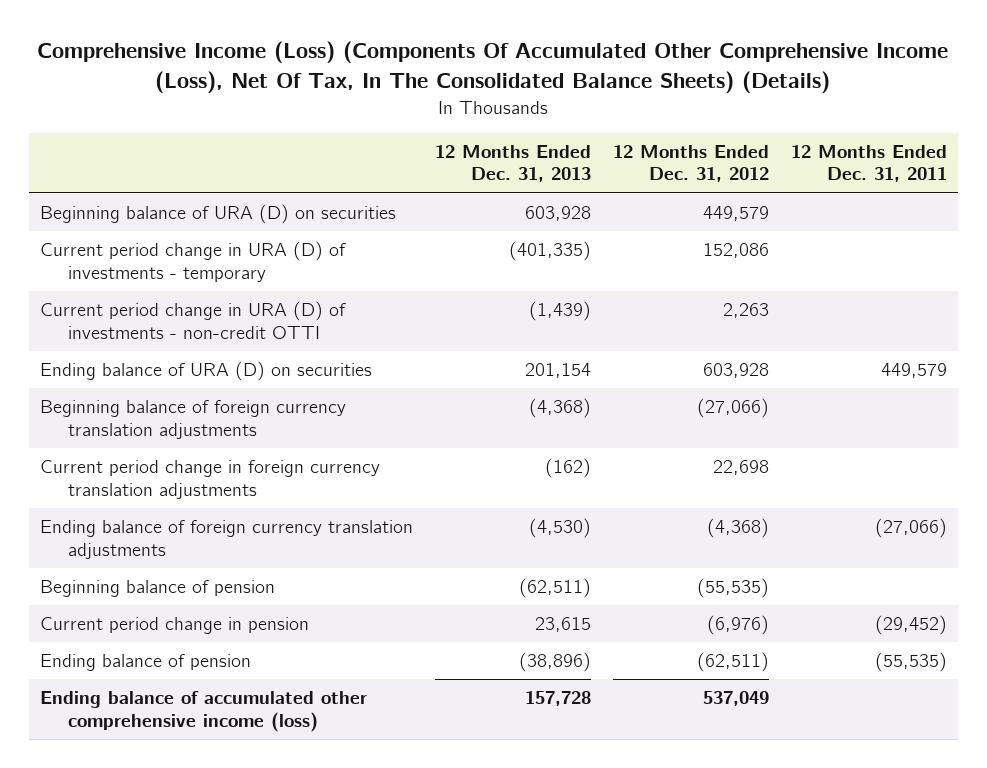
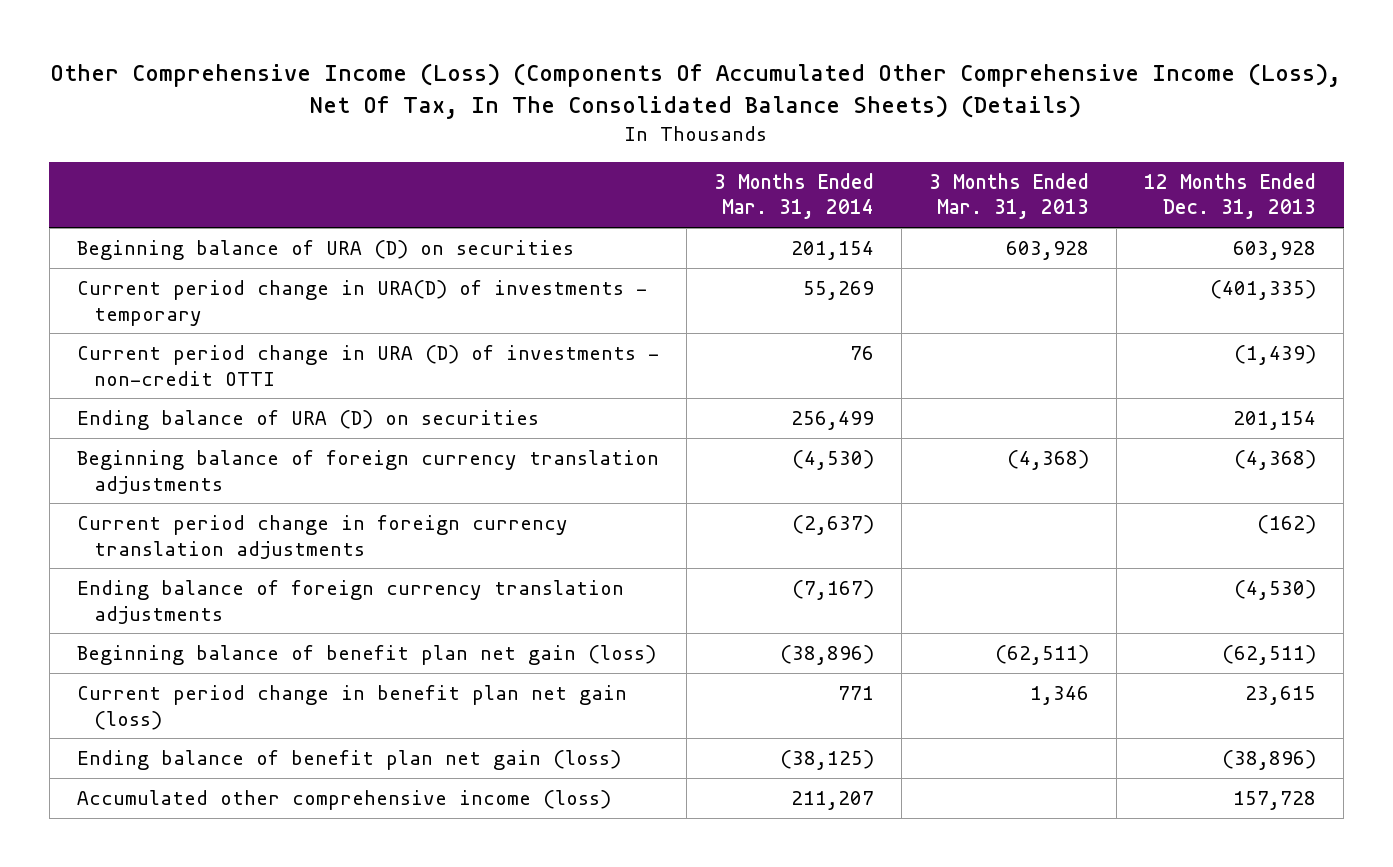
[37,41,949,93] Comprehensive Income (Loss) (Components Of Accumulated Other Comprehensive Income (Loss), Net Of Tax, In The Consolidated Balance Sheets) (Details) -> [50,63,1342,120] Other Comprehensive Income (Loss) (Components Of Accumulated Other Comprehensive Income (Loss), Net Of Tax, In The Consolidated Balance Sheets) (Details)
[612,144,769,183] 12 Months Ended Dec. 31, 2012 -> none
[790,144,947,183] 12 Months Ended Dec. 31, 2011 -> none
none -> [713,172,874,220] 3 Months Ended Mar. 31, 2014
none -> [928,172,1089,220] 3 Months Ended Mar. 31, 2013
[39,241,346,282] Current period change in URA (D) of investments - temporary -> [76,279,647,326] Current period change in URA(D) of investments - temporary
[39,580,275,598] Beginning balance of pension -> [76,644,656,665] Beginning balance of benefit plan net gain (loss)
[39,617,309,635] Current period change in pension -> [76,684,627,730] Current period change in benefit plan net gain (loss)
[39,654,251,672] Ending balance of pension -> [76,749,621,770] Ending balance of benefit plan net gain (loss)
[39,691,367,732] Ending balance of accumulated other comprehensive income (loss) -> [76,789,611,810] Accumulated other comprehensive income (loss)

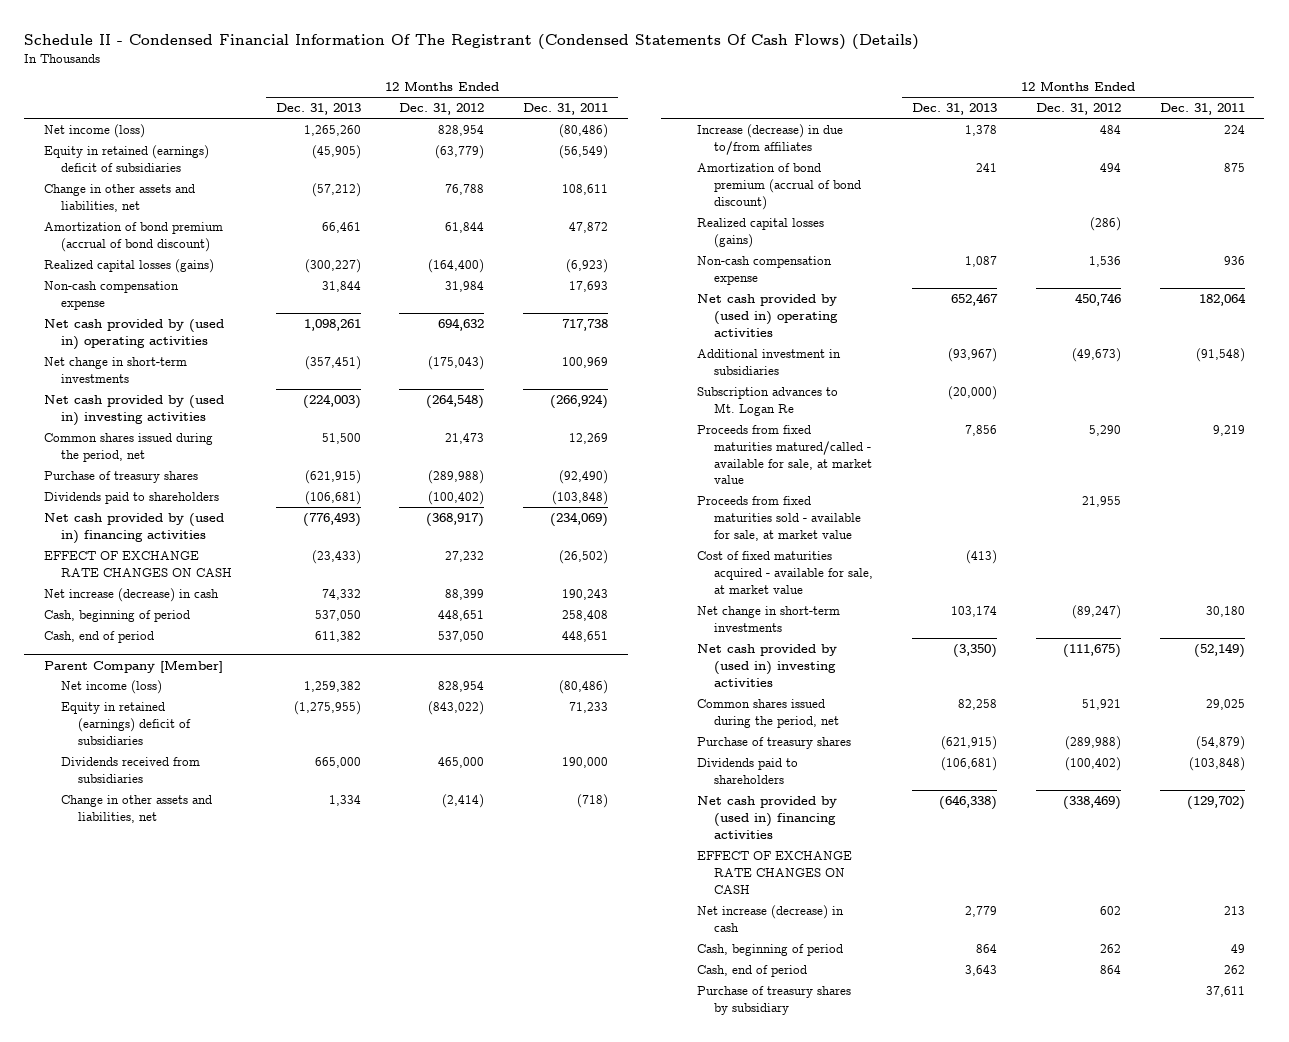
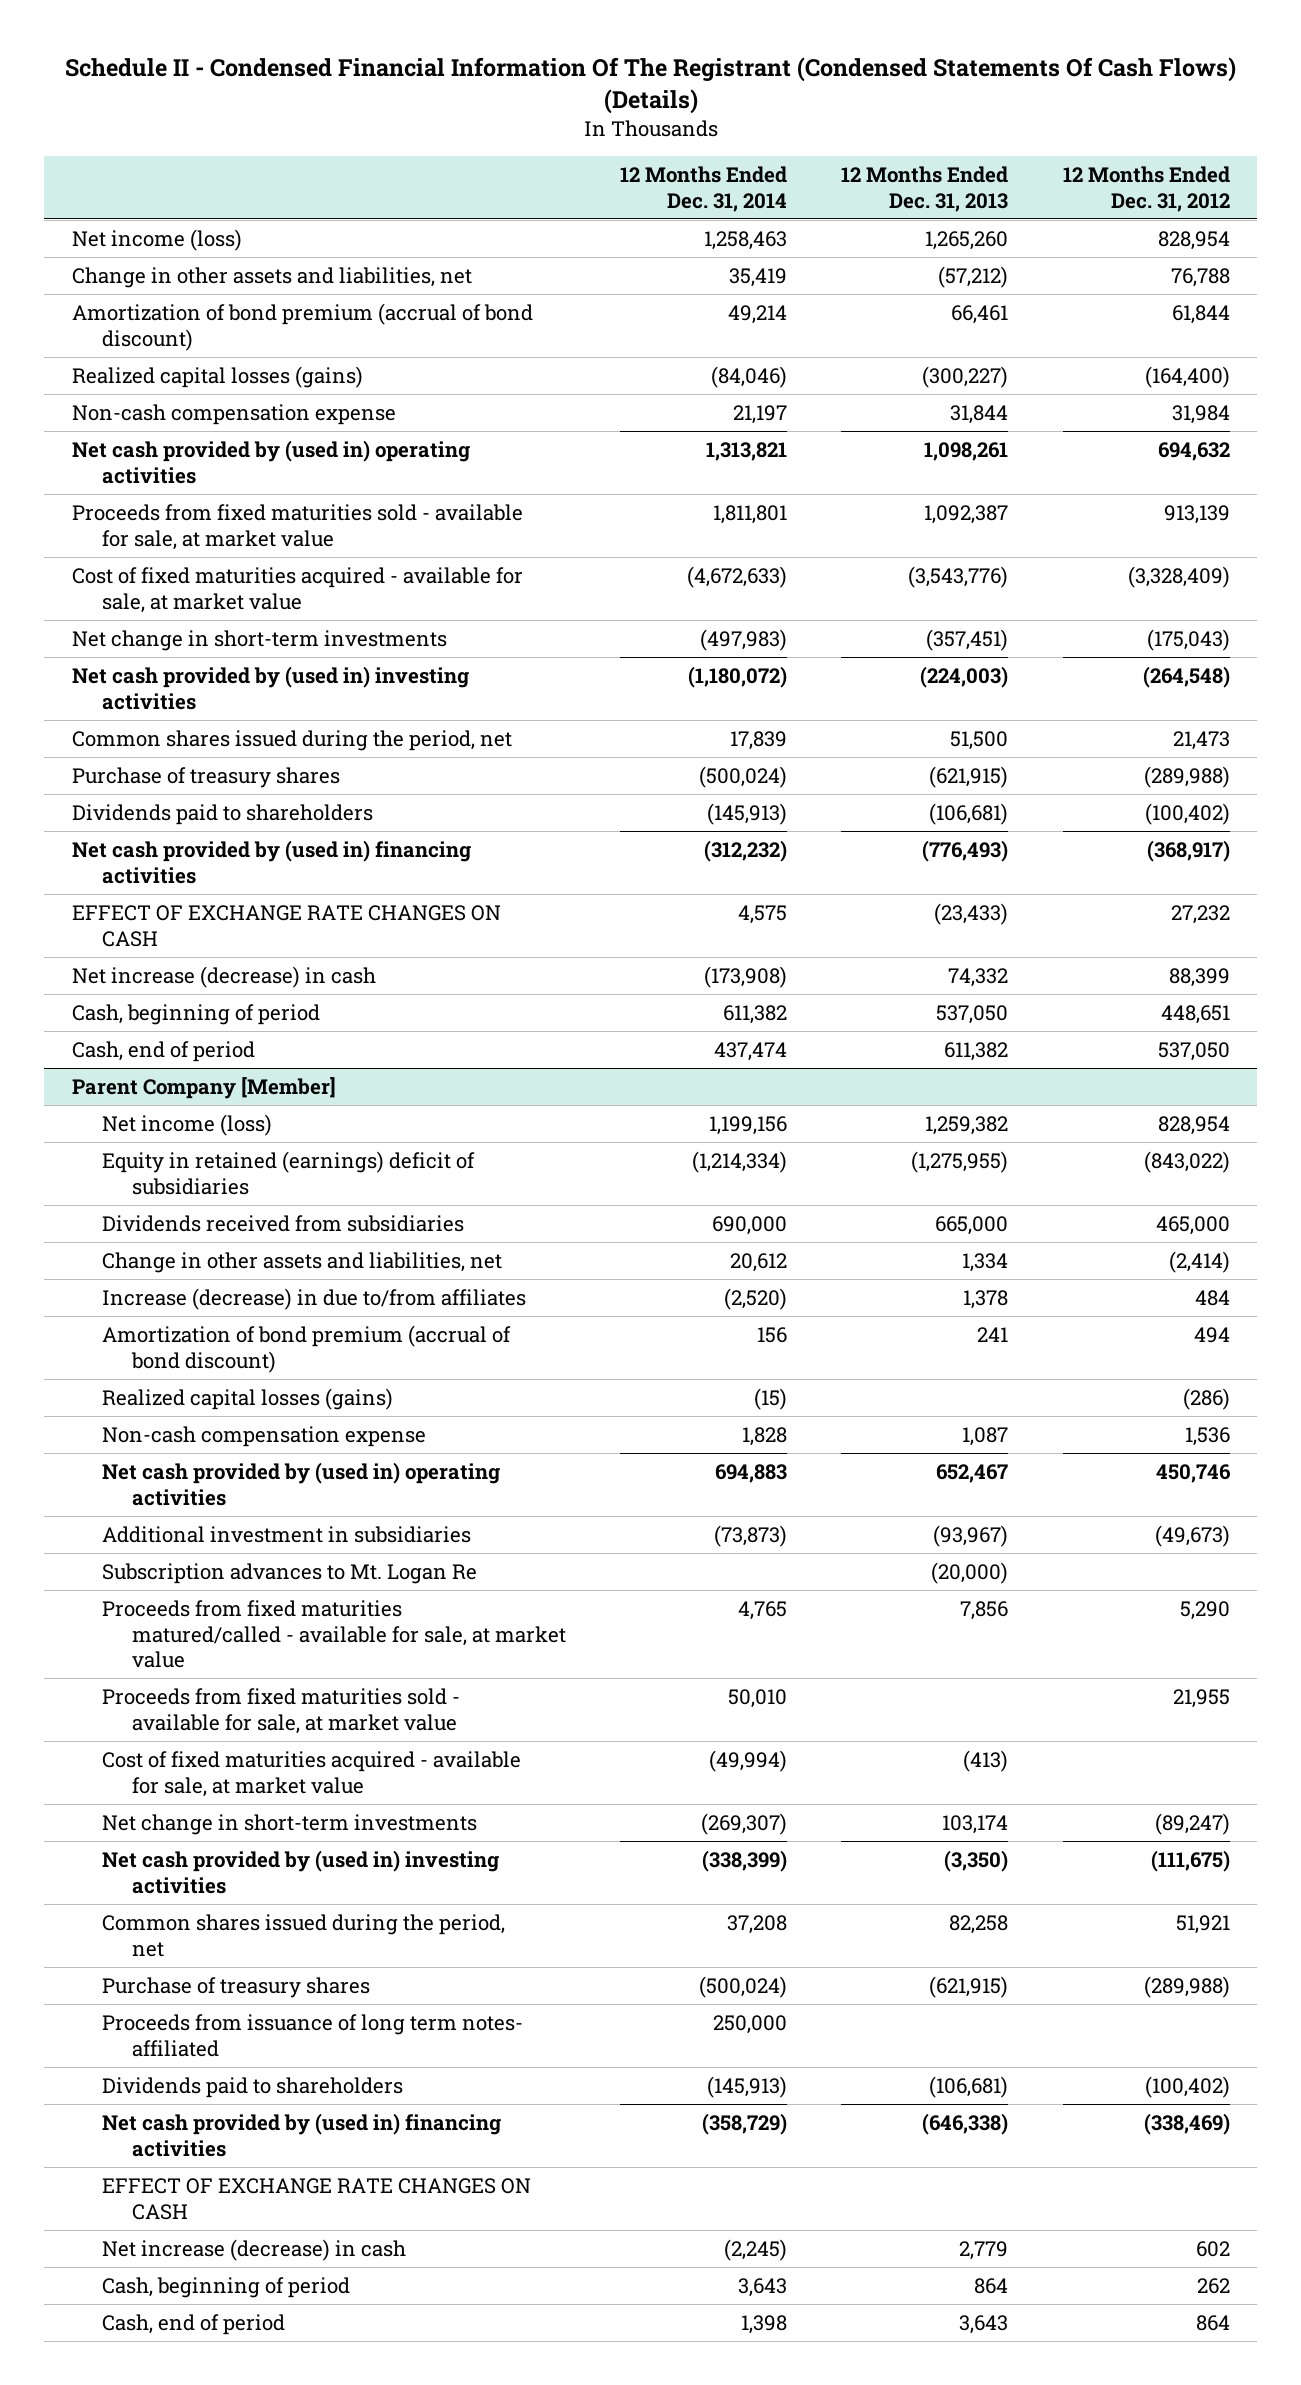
[523,103,609,116] Dec. 31, 2011 -> none
none -> [620,165,788,212] 12 Months Ended Dec. 31, 2014
[43,145,209,172] Equity in retained (earnings) deficit of subsidiaries -> none
none -> [71,503,523,550] Proceeds from fixed maturities sold - available for sale, at market value
none -> [71,566,523,613] Cost of fixed maturities acquired - available for sale, at market value
none -> [101,2013,523,2057] Proceeds from issuance of long term notes- affiliated
[697,986,852,1015] Purchase of treasury shares by subsidiary -> none

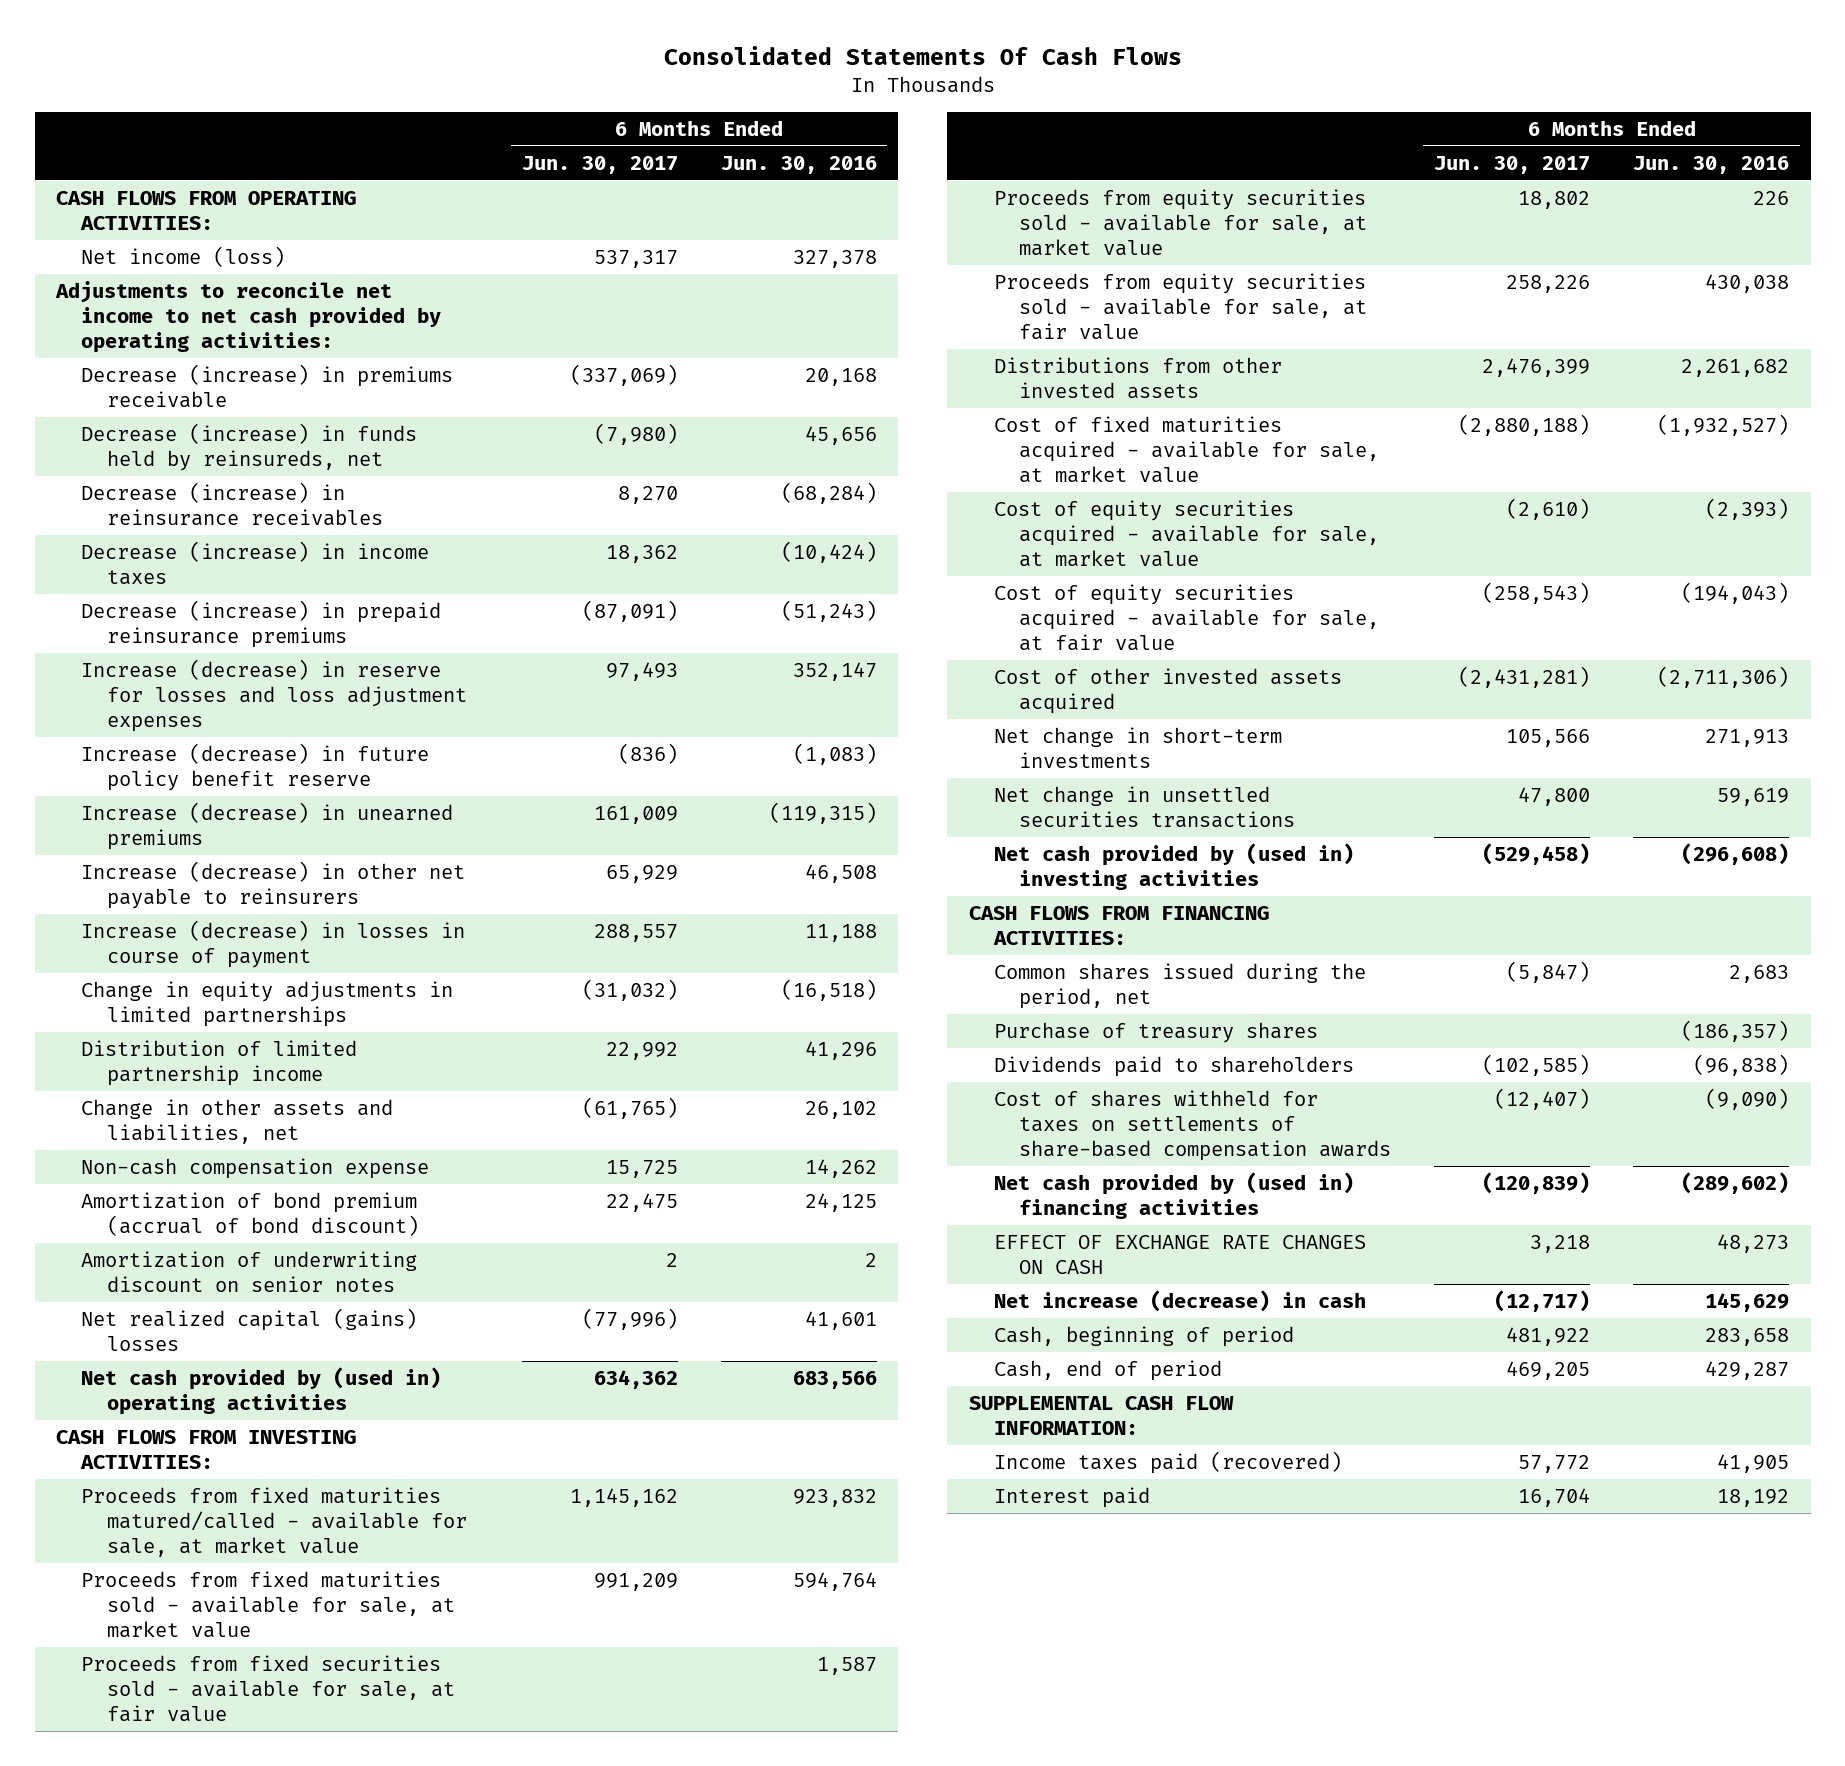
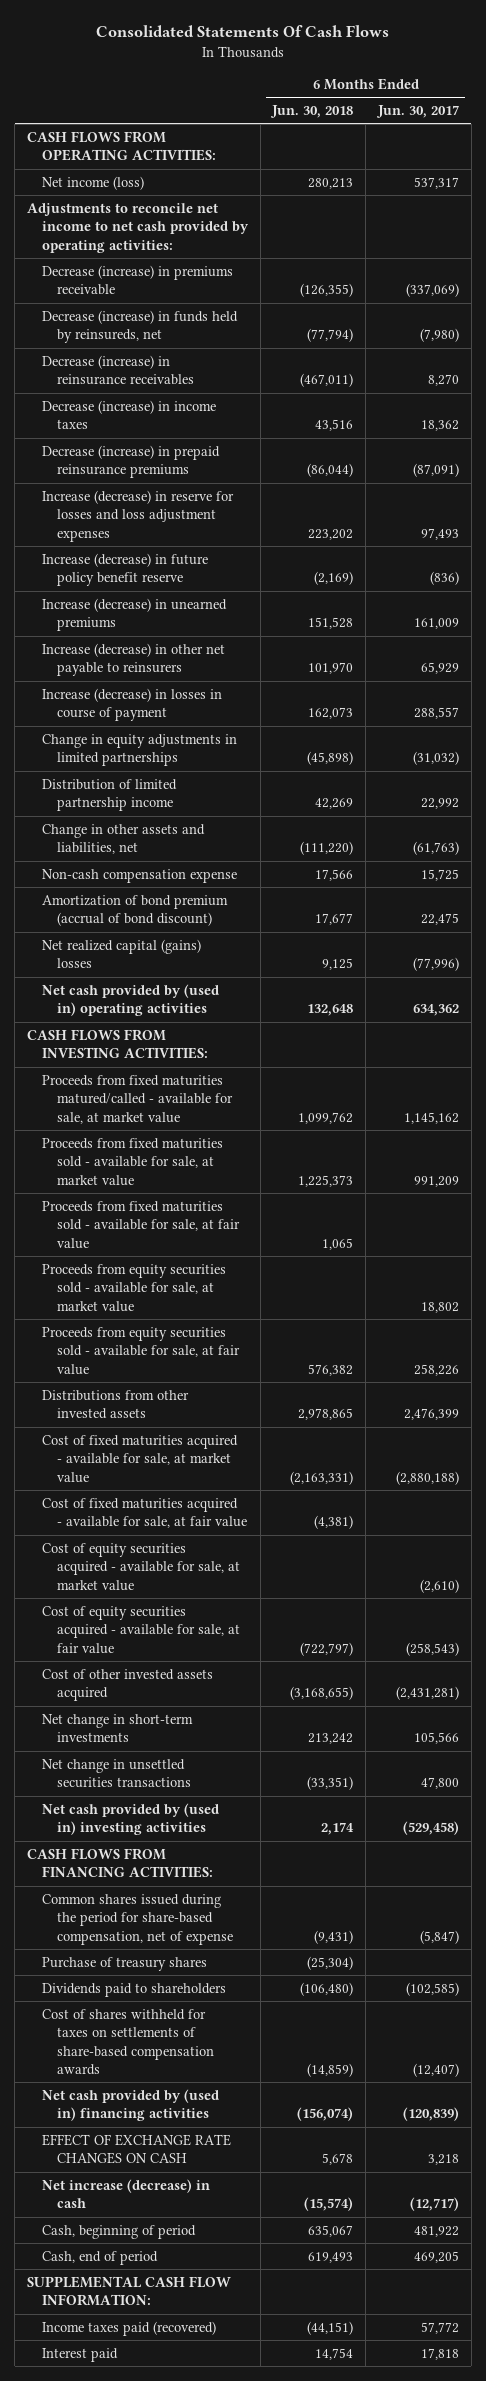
[720,155,877,174] Jun. 30, 2016 -> none
none -> [270,105,354,119] Jun. 30, 2018
[581,1096,678,1119] (61,765) -> [413,841,460,856] (61,763)
[81,1250,418,1292] Amortization of underwriting discount on senior notes -> none
[81,1654,455,1723] Proceeds from fixed securities sold - available for sale, at fair value -> [41,1200,240,1249] Proceeds from fixed maturities sold - available for sale, at fair value
none -> [41,1497,247,1529] Cost of fixed maturities acquired - available for sale, at fair value
[994,962,1367,1009] Common shares issued during the period, net -> [41,1893,233,1945] Common shares issued during the period for share-based compensation, net of expense
[1518,1487,1591,1507] 16,704 -> [421,2347,460,2360] 17,818

